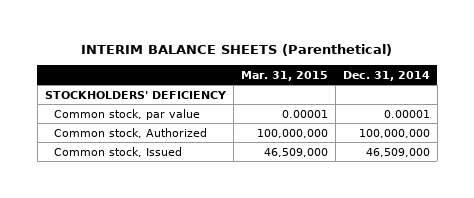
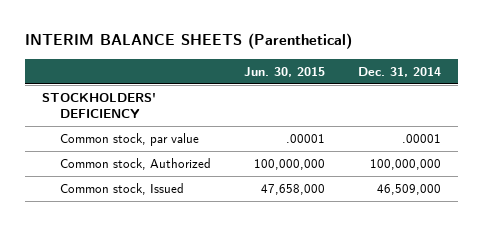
[240,70,328,81] Mar. 31, 2015 -> none
none -> [244,66,326,77] Jun. 30, 2015
[383,109,430,118] 0.00001 -> [402,134,442,144] .00001

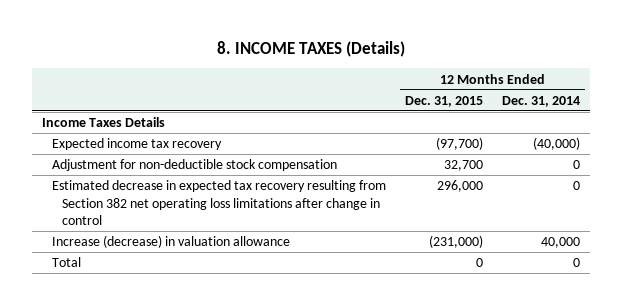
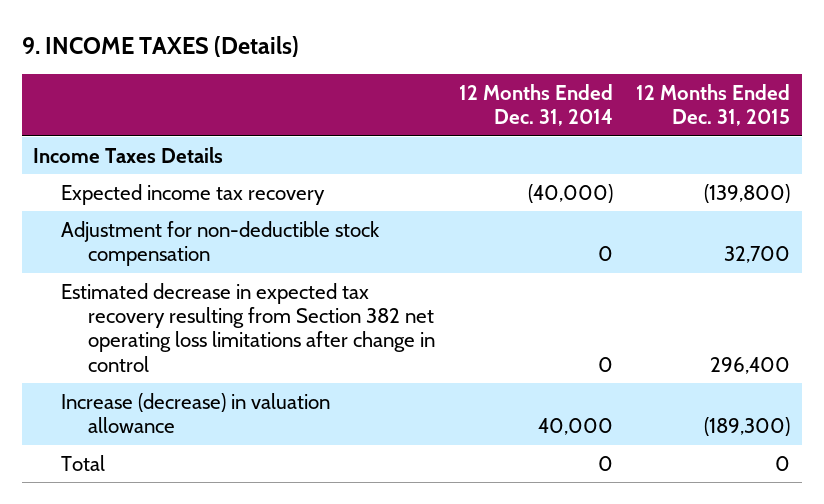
[217,41,406,58] 8. INCOME TAXES (Details) -> [21,35,299,57] 9. INCOME TAXES (Details)
[436,137,484,151] (97,700) -> [704,183,791,203] (139,800)
[437,180,484,193] 296,000 -> [710,356,791,374] 296,400
[429,235,484,249] (231,000) -> [704,417,791,437] (189,300)

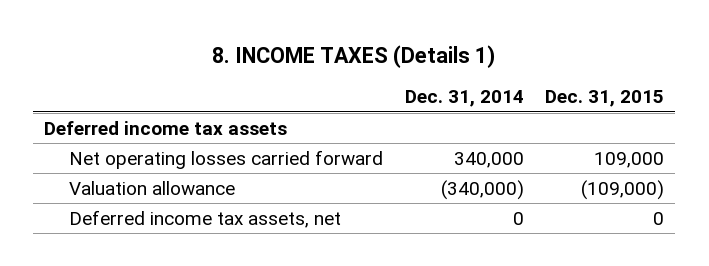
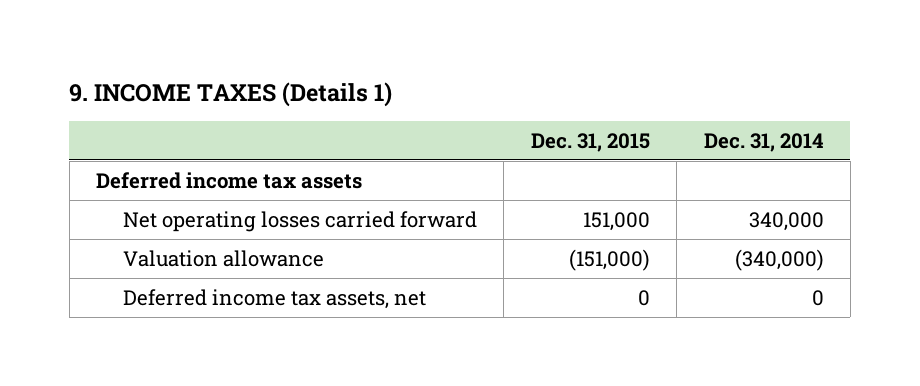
[212,44,496,68] 8. INCOME TAXES (Details 1) -> [69,81,393,107] 9. INCOME TAXES (Details 1)
[594,151,665,168] 109,000 -> [582,211,650,231] 151,000
[581,179,665,200] (109,000) -> [568,248,650,271] (151,000)

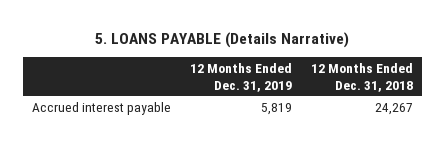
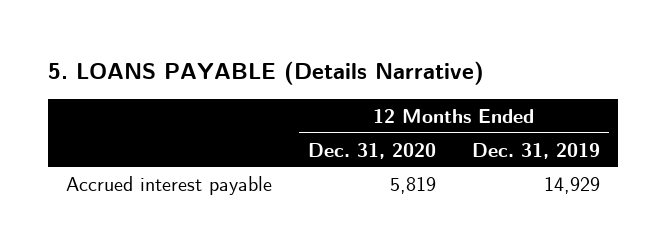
[310,62,413,93] 12 Months Ended Dec. 31, 2018 -> none
none -> [308,142,437,159] Dec. 31, 2020
[260,103,292,116] 5,819 -> [544,176,601,194] 14,929

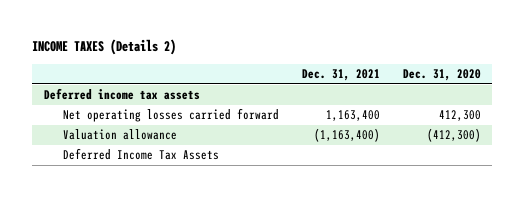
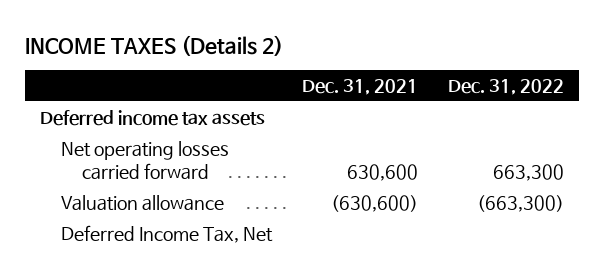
[402,68,481,81] Dec. 31, 2020 -> none
none -> [448,78,565,95] Dec. 31, 2022
[325,110,380,122] 1,163,400 -> [347,163,419,181] 630,600
[313,128,380,143] (1,163,400) -> [331,194,419,212] (630,600)
[63,148,220,161] Deferred Income Tax Assets -> [60,224,273,243] Deferred Income Tax, Net

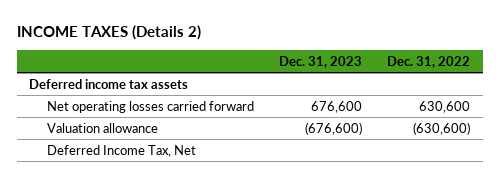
[302,78,419,95] Dec. 31, 2021 -> none
none -> [278,56,362,69] Dec. 31, 2023
[493,163,565,181] 663,300 -> [418,100,470,113] 630,600
[477,194,565,212] (663,300) -> [412,121,470,135] (630,600)

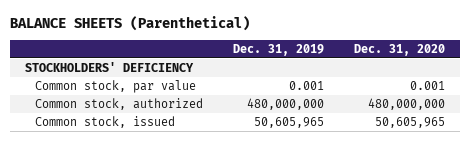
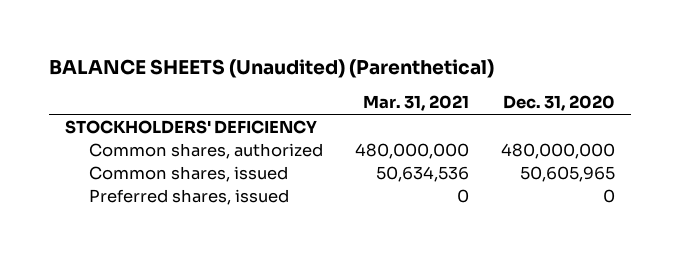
[9,15,250,31] BALANCE SHEETS (Parenthetical) -> [48,59,494,79] BALANCE SHEETS (Unaudited) (Parenthetical)
[232,43,324,56] Dec. 31, 2019 -> none
none -> [362,95,469,112] Mar. 31, 2021
[35,80,197,94] Common stock, par value -> none
[35,98,204,111] Common stock, authorized -> [88,142,323,159] Common shares, authorized
[35,116,176,129] Common stock, issued -> [88,165,288,182] Common shares, issued
none -> [88,188,289,205] Preferred shares, issued

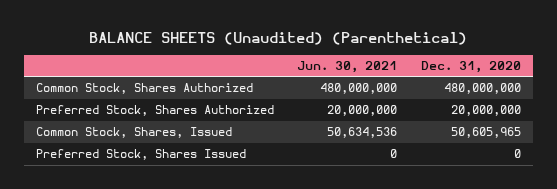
[362,95,469,112] Mar. 31, 2021 -> none
none -> [297,61,398,74] Jun. 30, 2021
[64,119,317,134] STOCKHOLDERS' DEFICIENCY -> none
[88,142,323,159] Common shares, authorized -> [35,83,253,95] Common Stock, Shares Authorized
none -> [35,105,274,117] Preferred Stock, Shares Authorized
[88,165,288,182] Common shares, issued -> [35,127,232,139] Common Stock, Shares, Issued
[88,188,289,205] Preferred shares, issued -> [35,149,246,161] Preferred Stock, Shares Issued

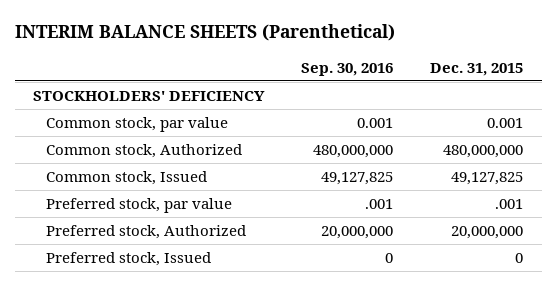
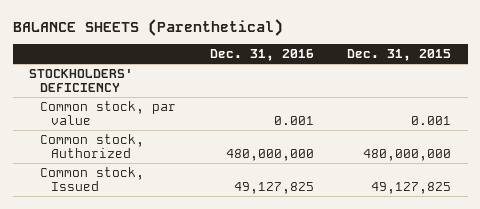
[14,24,395,42] INTERIM BALANCE SHEETS (Parenthetical) -> [12,18,283,36] BALANCE SHEETS (Parenthetical)
[301,62,394,76] Sep. 30, 2016 -> none
none -> [209,49,314,62] Dec. 31, 2016
[46,198,233,214] Preferred stock, par value -> none
[46,225,247,240] Preferred stock, Authorized -> none
[46,252,212,267] Preferred stock, Issued -> none

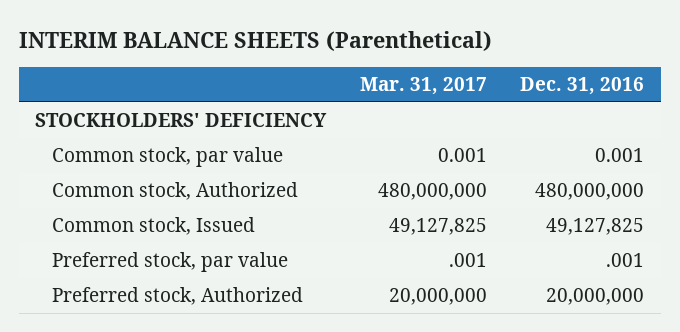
[12,18,283,36] BALANCE SHEETS (Parenthetical) -> [18,30,492,51] INTERIM BALANCE SHEETS (Parenthetical)
[347,49,452,62] Dec. 31, 2015 -> none
none -> [359,76,487,95] Mar. 31, 2017
none -> [51,252,288,273] Preferred stock, par value
none -> [51,287,303,306] Preferred stock, Authorized

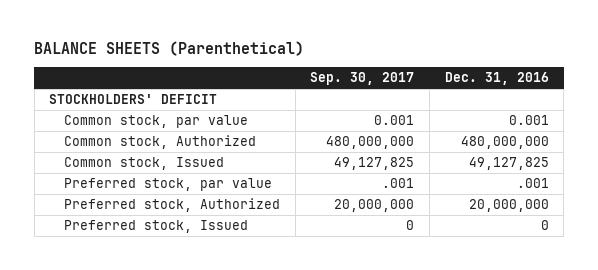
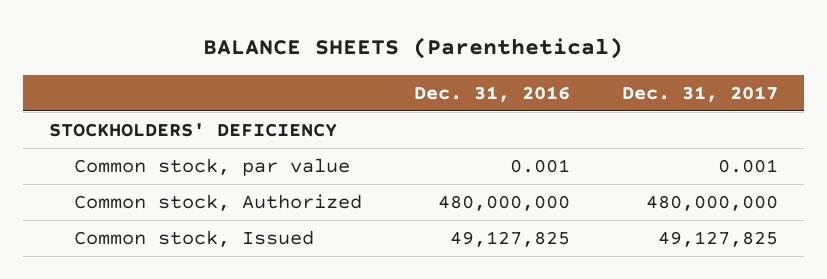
[310,72,415,86] Sep. 30, 2017 -> none
none -> [622,85,779,102] Dec. 31, 2017
[49,94,218,105] STOCKHOLDERS' DEFICIT -> [48,122,337,137] STOCKHOLDERS' DEFICIENCY
[63,178,272,192] Preferred stock, par value -> none
[63,198,280,213] Preferred stock, Authorized -> none
[63,220,248,234] Preferred stock, Issued -> none

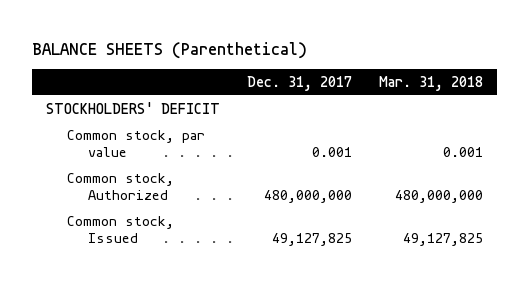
[413,85,570,102] Dec. 31, 2016 -> none
none -> [379,76,484,92] Mar. 31, 2018
[48,122,337,137] STOCKHOLDERS' DEFICIENCY -> [46,101,221,114] STOCKHOLDERS' DEFICIT

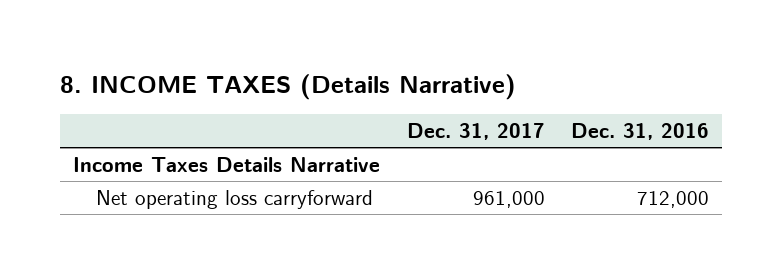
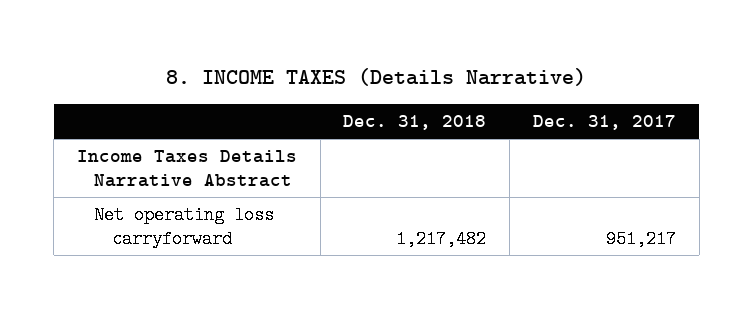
[571,122,710,140] Dec. 31, 2016 -> none
none -> [343,115,487,131] Dec. 31, 2018
[73,156,381,172] Income Taxes Details Narrative -> [76,149,297,188] Income Taxes Details Narrative Abstract
[472,190,545,208] 961,000 -> [605,230,676,249] 951,217

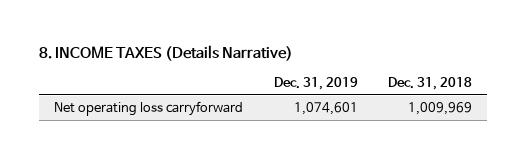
[532,115,676,131] Dec. 31, 2017 -> none
none -> [273,77,358,91] Dec. 31, 2019
[76,149,297,188] Income Taxes Details Narrative Abstract -> none
[396,230,487,249] 1,217,482 -> [408,102,473,116] 1,009,969

